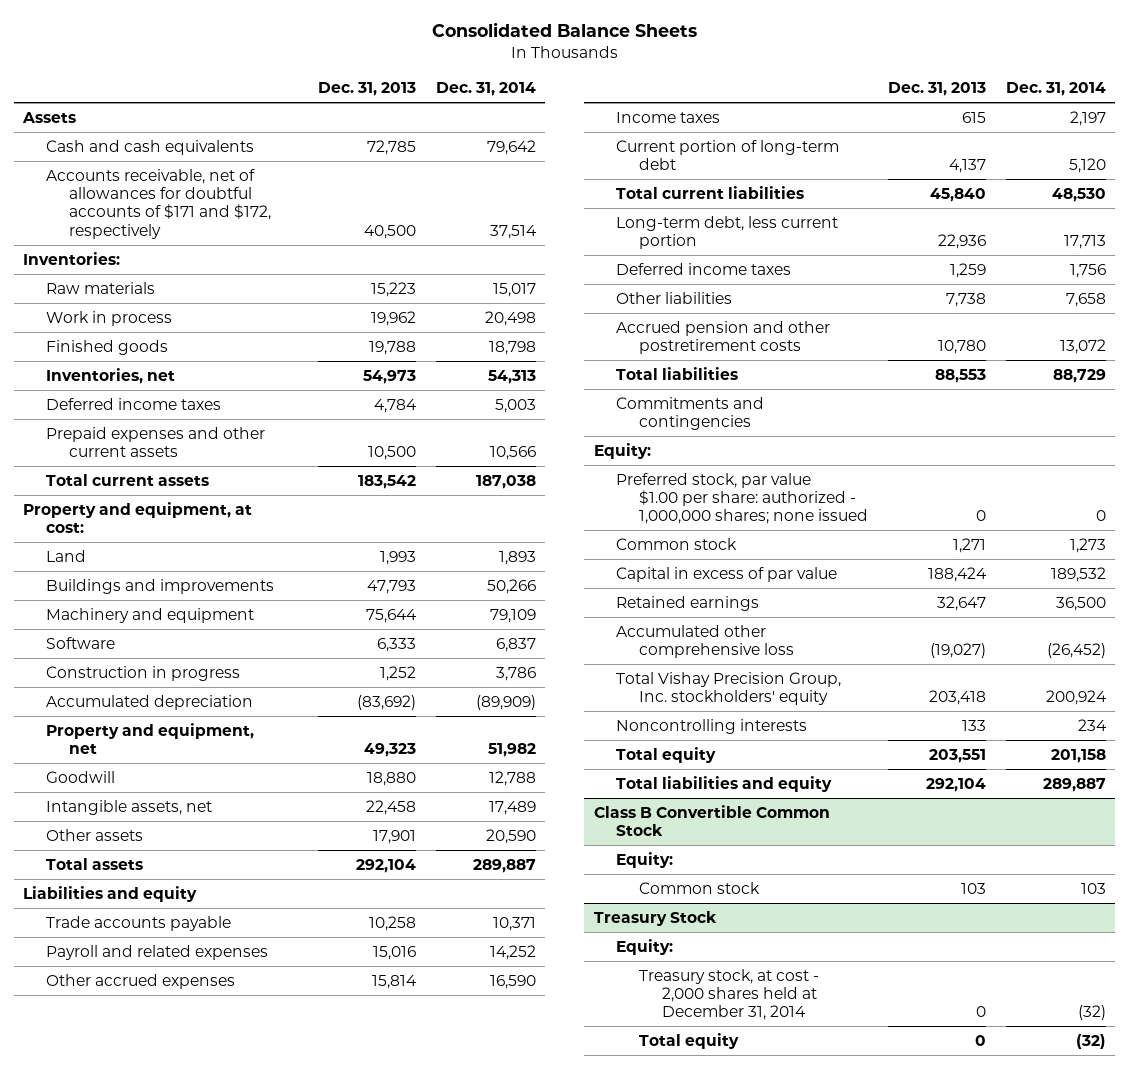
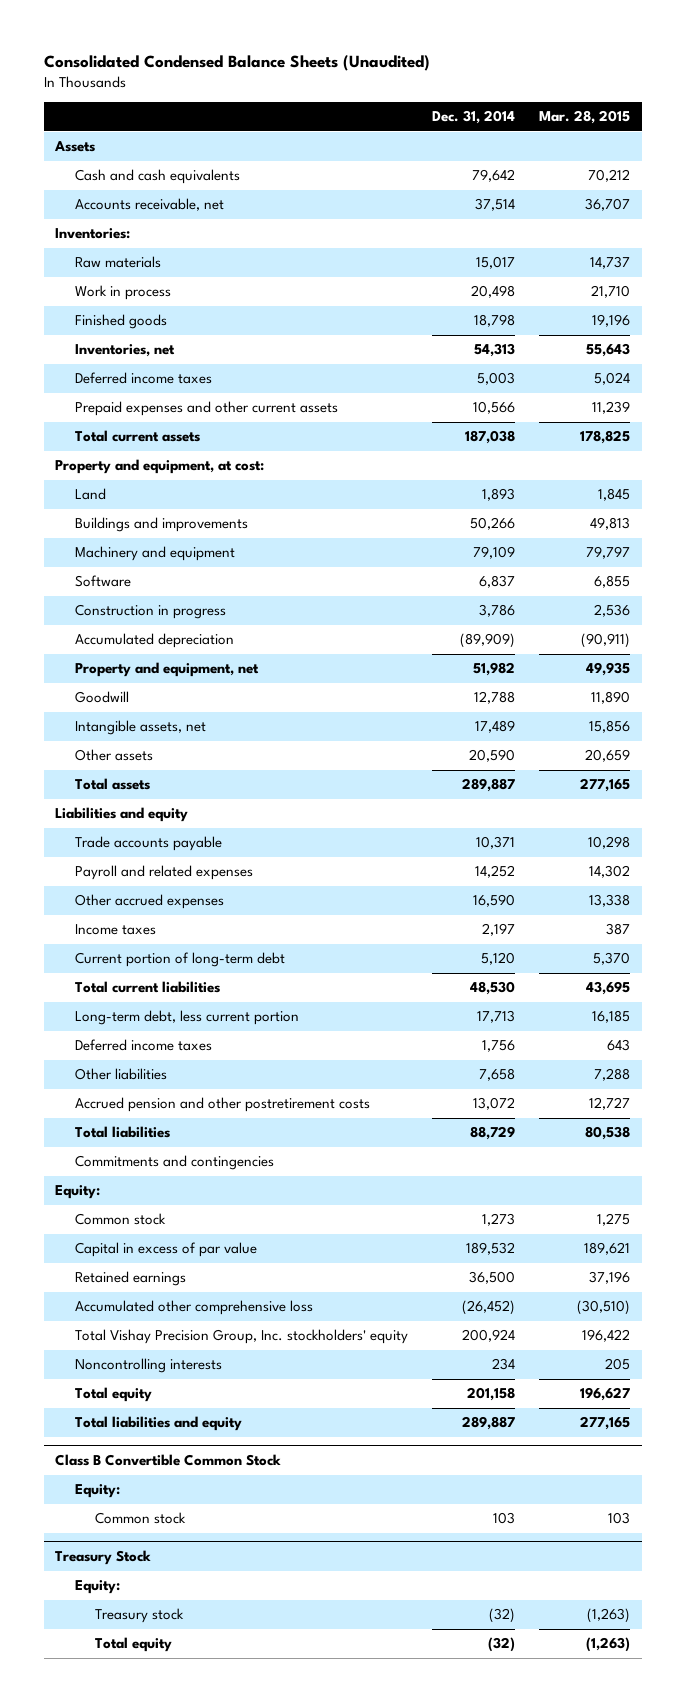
[431,22,697,38] Consolidated Balance Sheets -> [43,54,430,71] Consolidated Condensed Balance Sheets (Unaudited)
[317,82,416,97] Dec. 31, 2013 -> none
none -> [539,109,631,124] Mar. 28, 2015
[46,168,272,239] Accounts receivable, net of allowances for doubtful accounts of $171 and $172, respectively -> [75,198,225,212] Accounts receivable, net
[616,472,869,525] Preferred stock, par value $1.00 per share: authorized - 1,000,000 shares; none issued -> none
[639,968,820,1021] Treasury stock, at cost - 2,000 shares held at December 31, 2014 -> [95,1608,185,1624] Treasury stock

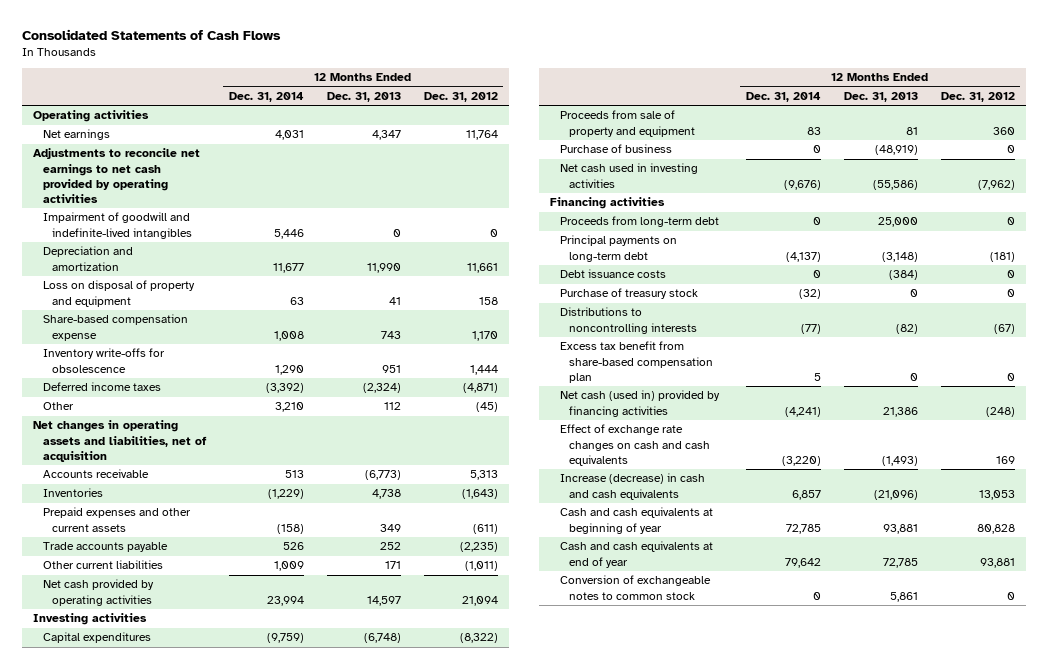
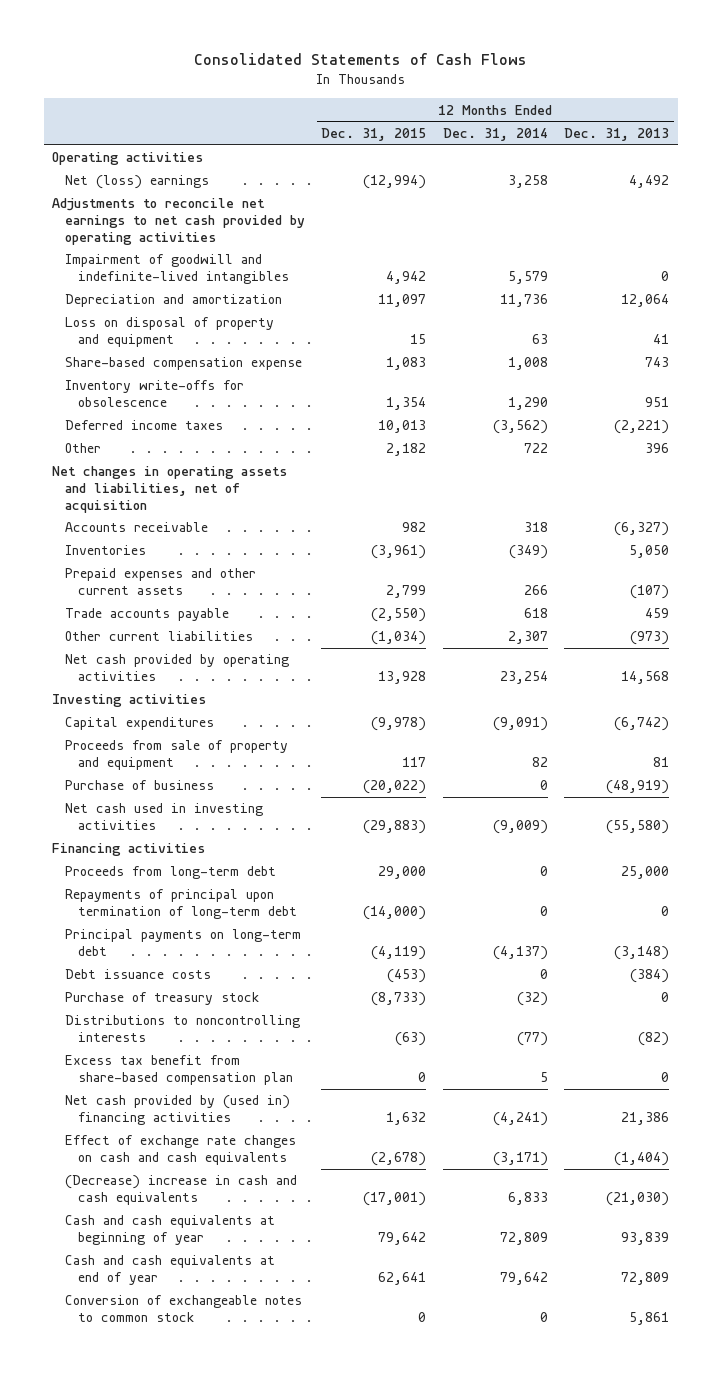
[423,92,498,103] Dec. 31, 2012 -> none
none -> [321,127,427,141] Dec. 31, 2015
[42,129,110,141] Net earnings -> [64,175,209,190] Net (loss) earnings
[274,130,304,141] 4,031 -> [507,175,548,189] 3,258
[371,130,401,141] 4,347 -> [629,175,670,189] 4,492
[273,228,304,239] 5,446 -> [507,271,548,285] 5,579
[272,262,304,273] 11,677 -> [499,294,548,308] 11,736
[366,262,401,273] 11,990 -> [621,294,670,308] 12,064
[265,383,304,394] (3,392) -> [492,420,548,435] (3,562)
[362,383,401,394] (2,324) -> [614,420,670,435] (2,221)
[274,402,304,413] 3,210 -> [523,443,548,454] 722
[383,402,401,411] 112 -> [645,443,670,454] 396
[284,470,304,479] 513 -> [523,522,548,533] 318
[364,470,401,481] (6,773) -> [614,522,670,537] (6,327)
[267,489,304,500] (1,229) -> [508,545,548,560] (349)
[371,489,401,500] 4,738 -> [629,545,670,559] 5,050
[276,523,304,534] (158) -> [523,585,548,596] 266
[379,523,401,532] 349 -> [630,585,670,600] (107)
[282,542,304,551] 526 -> [523,608,548,619] 618
[379,542,401,551] 252 -> [645,608,670,619] 459
[273,561,304,572] 1,009 -> [507,631,548,645] 2,307
[384,561,401,570] 171 -> [630,631,670,646] (973)
[266,595,304,606] 23,994 -> [499,671,548,685] 23,254
[366,595,401,606] 14,597 -> [621,671,670,685] 14,568
[266,633,304,644] (9,759) -> [492,717,548,732] (9,091)
[363,633,401,644] (6,748) -> [614,717,670,732] (6,742)
[806,126,821,135] 83 -> [531,757,548,768] 82
[783,179,821,190] (9,676) -> [492,820,548,835] (9,009)
[872,179,918,190] (55,586) -> [606,820,670,835] (55,580)
none -> [64,889,298,920] Repayments of principal upon termination of long-term debt
[559,390,720,417] Net cash (used in) provided by financing activities -> [64,1095,290,1126] Net cash provided by (used in) financing activities
[781,455,821,466] (3,220) -> [492,1152,548,1167] (3,171)
[881,455,918,466] (1,493) -> [614,1152,670,1167] (1,404)
[559,473,705,500] Increase (decrease) in cash and cash equivalents -> [64,1175,297,1206] (Decrease) increase in cash and cash equivalents
[791,489,821,500] 6,857 -> [507,1192,548,1206] 6,833
[873,489,918,500] (21,096) -> [606,1192,670,1207] (21,030)
[785,523,821,534] 72,785 -> [499,1232,548,1246] 72,809
[882,523,918,534] 93,881 -> [621,1232,670,1246] 93,839
[882,557,918,568] 72,785 -> [621,1272,670,1286] 72,809

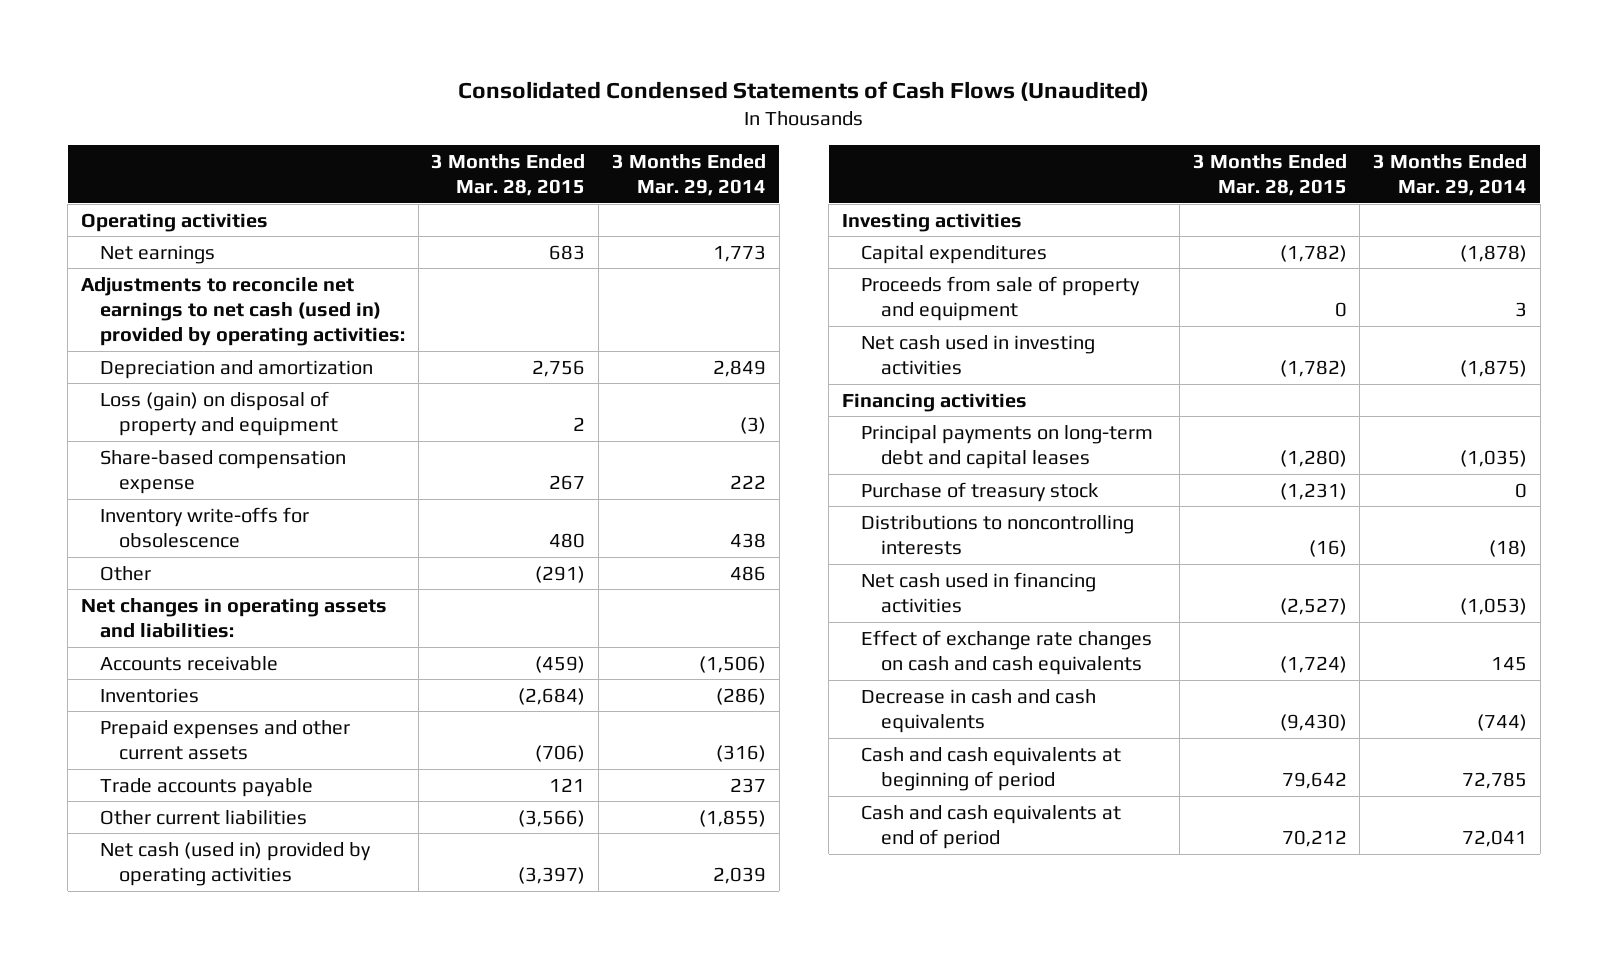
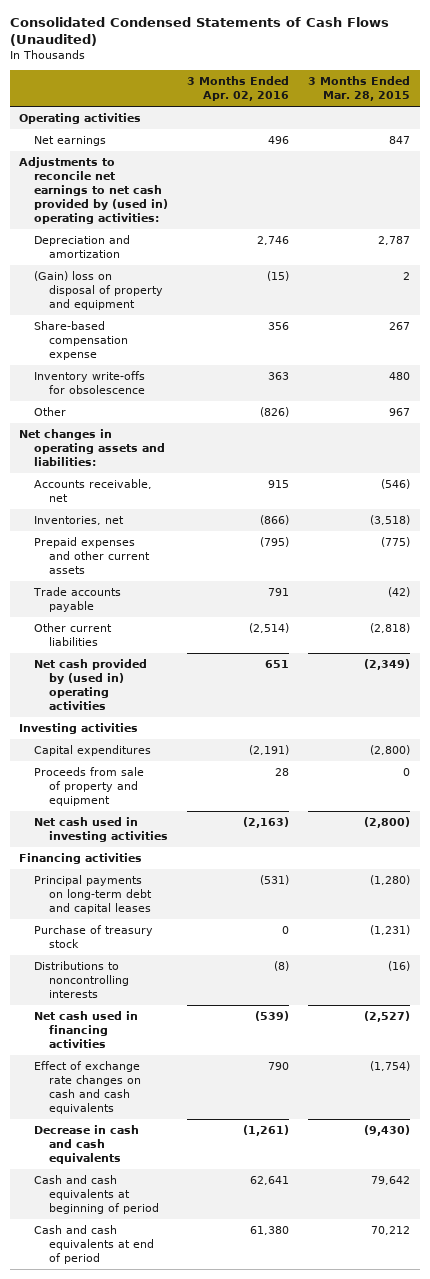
[611,153,766,197] 3 Months Ended Mar. 29, 2014 -> none
none -> [187,76,290,101] 3 Months Ended Apr. 02, 2016
[549,244,586,260] 683 -> [389,136,411,145] 847
[80,276,405,347] Adjustments to reconcile net earnings to net cash (used in) provided by operating activities: -> [19,157,169,224] Adjustments to reconcile net earnings to net cash provided by (used in) operating activities:
[532,359,586,377] 2,756 -> [378,236,411,246] 2,787
[99,390,339,436] Loss (gain) on disposal of property and equipment -> [34,271,163,310] (Gain) loss on disposal of property and equipment
[535,565,586,583] (291) -> [389,408,411,417] 967
[99,655,278,671] Accounts receivable -> [34,479,153,503] Accounts receivable, net
[535,655,586,673] (459) -> [381,479,411,490] (546)
[99,687,199,703] Inventories -> [34,516,125,526] Inventories, net
[518,687,586,705] (2,684) -> [370,515,411,526] (3,518)
[535,744,586,762] (706) -> [381,537,411,548] (775)
[549,777,586,792] 121 -> [388,587,411,598] (42)
[518,809,586,827] (3,566) -> [370,623,411,634] (2,818)
[99,841,371,886] Net cash (used in) provided by operating activities -> [34,659,148,710] Net cash provided by (used in) operating activities
[518,866,586,884] (3,397) -> [364,659,411,671] (2,349)
[1279,244,1347,262] (1,782) -> [370,745,411,756] (2,800)
[1279,359,1347,377] (1,782) -> [364,817,411,829] (2,800)
[1279,655,1347,673] (1,724) -> [370,1061,411,1072] (1,754)

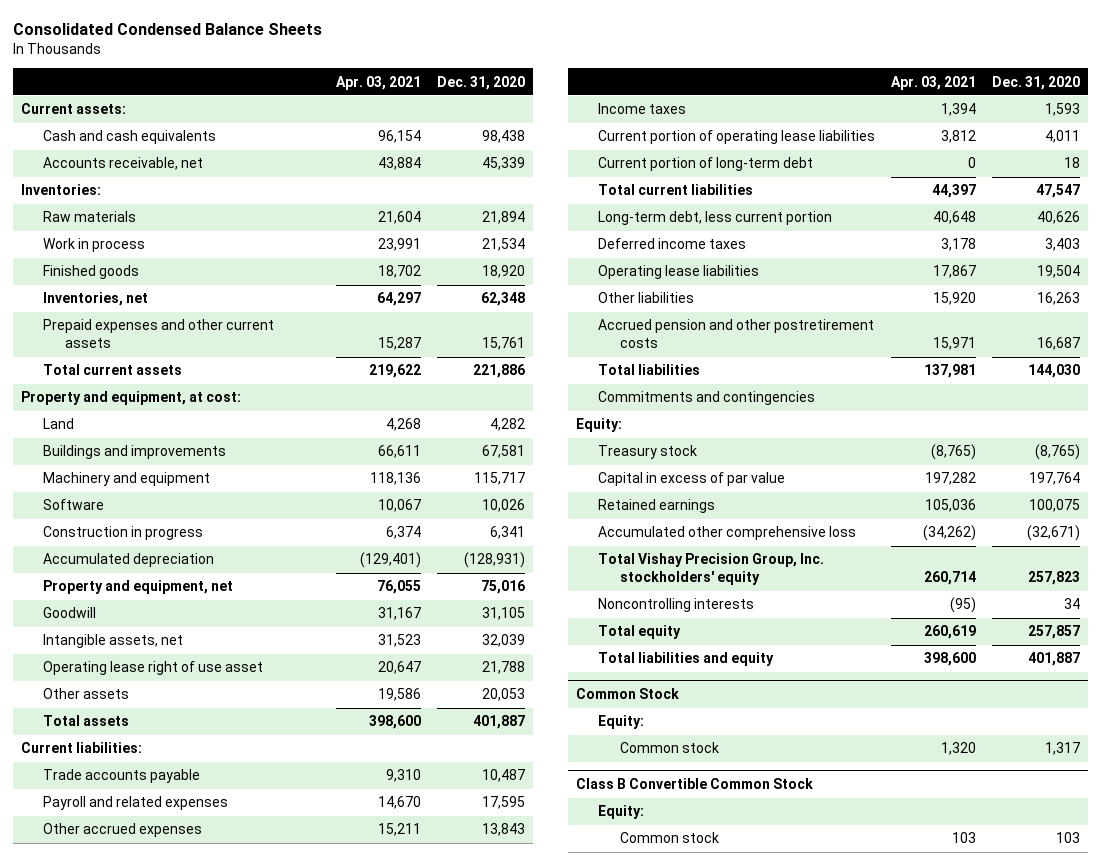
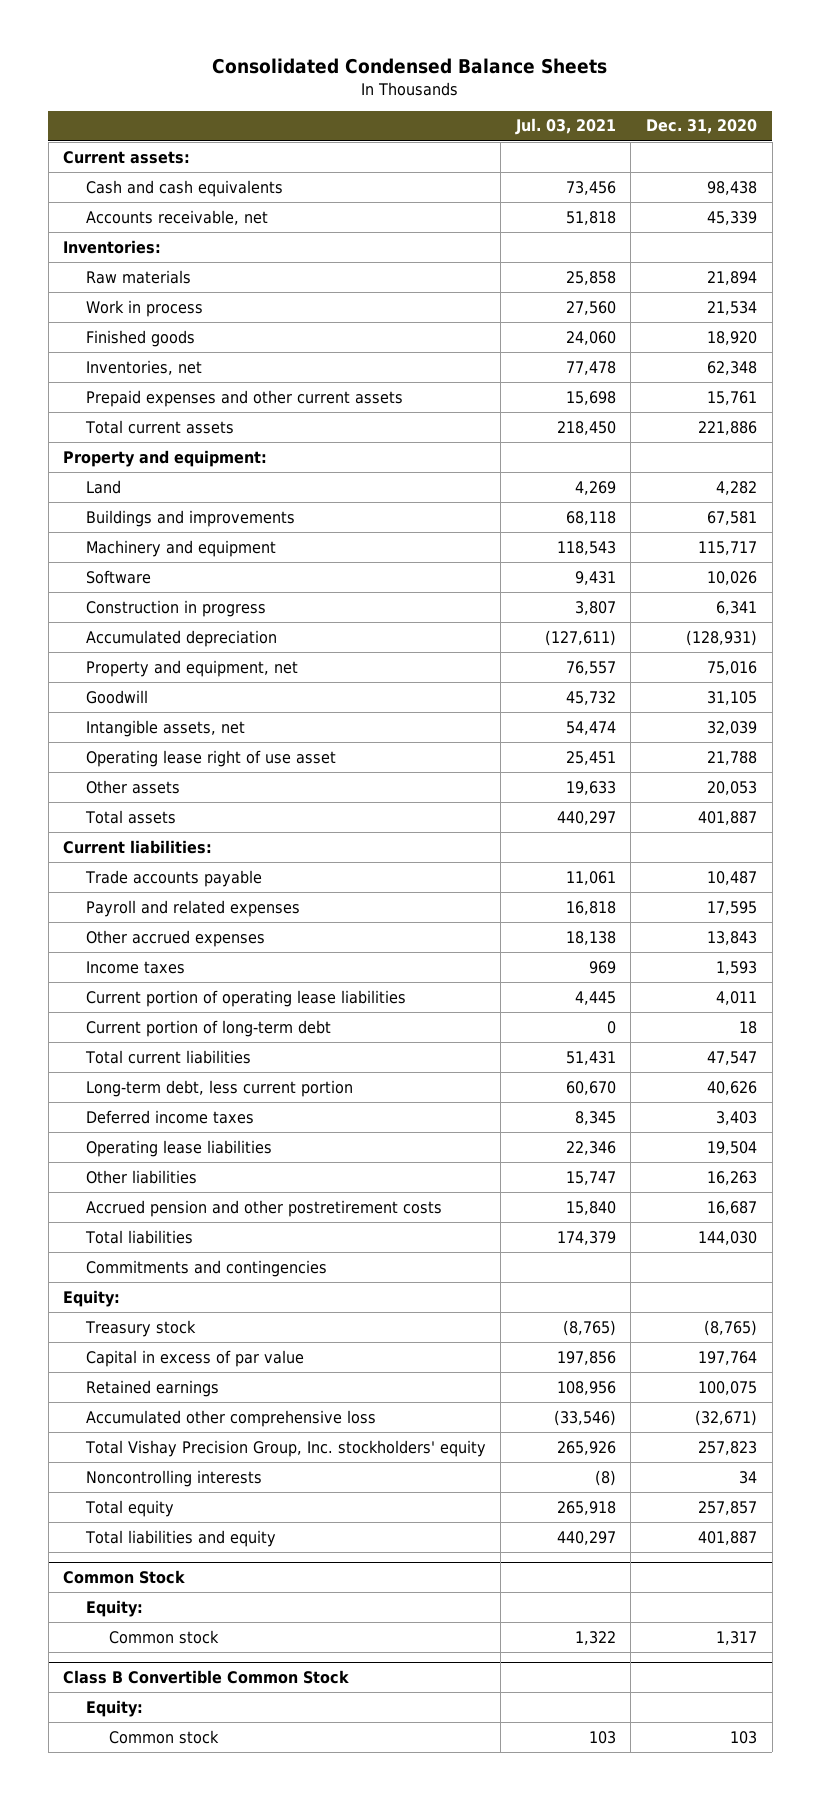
[336,75,422,90] Apr. 03, 2021 -> none
none -> [514,118,616,136] Jul. 03, 2021
[21,391,242,406] Property and equipment, at cost: -> [63,449,268,467] Property and equipment:

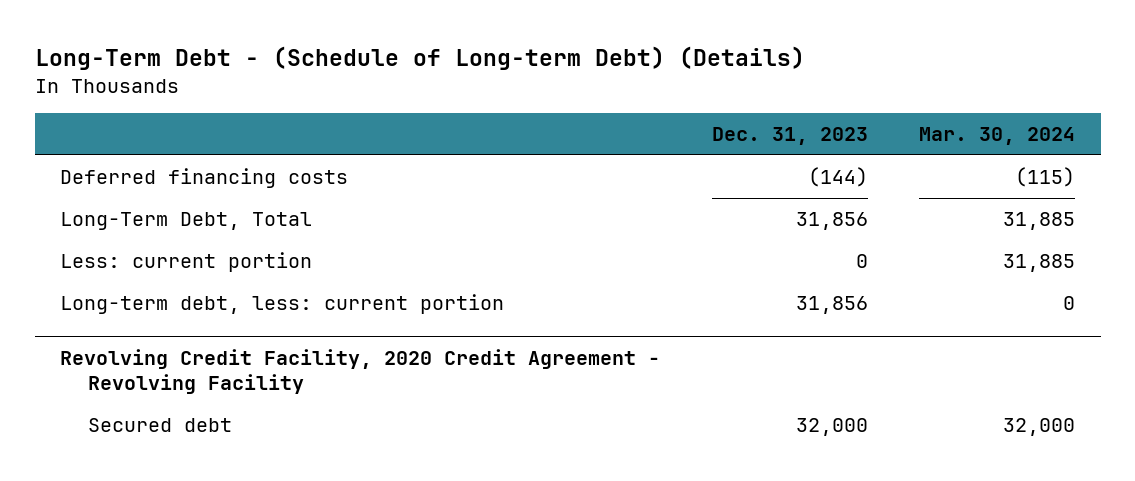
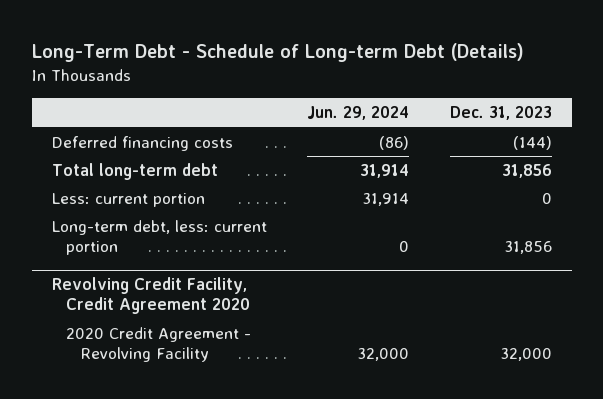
[34,45,805,70] Long-Term Debt - (Schedule of Long-term Debt) (Details) -> [31,43,524,63] Long-Term Debt - Schedule of Long-term Debt (Details)
[918,127,1075,146] Mar. 30, 2024 -> none
none -> [307,106,410,121] Jun. 29, 2024
[60,212,313,231] Long-Term Debt, Total -> [51,162,218,180] Total long-term debt
[60,348,661,395] Revolving Credit Facility, 2020 Credit Agreement - Revolving Facility -> [51,277,251,315] Revolving Credit Facility, Credit Agreement 2020
[87,418,232,433] Secured debt -> [66,326,252,363] 2020 Credit Agreement - Revolving Facility

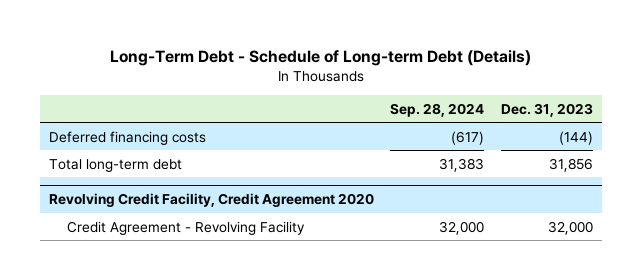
[307,106,410,121] Jun. 29, 2024 -> none
none -> [390,102,485,117] Sep. 28, 2024
[51,192,205,207] Less: current portion -> none
[51,219,267,256] Long-term debt, less: current portion -> none
[66,326,252,363] 2020 Credit Agreement - Revolving Facility -> [66,220,305,235] Credit Agreement - Revolving Facility

